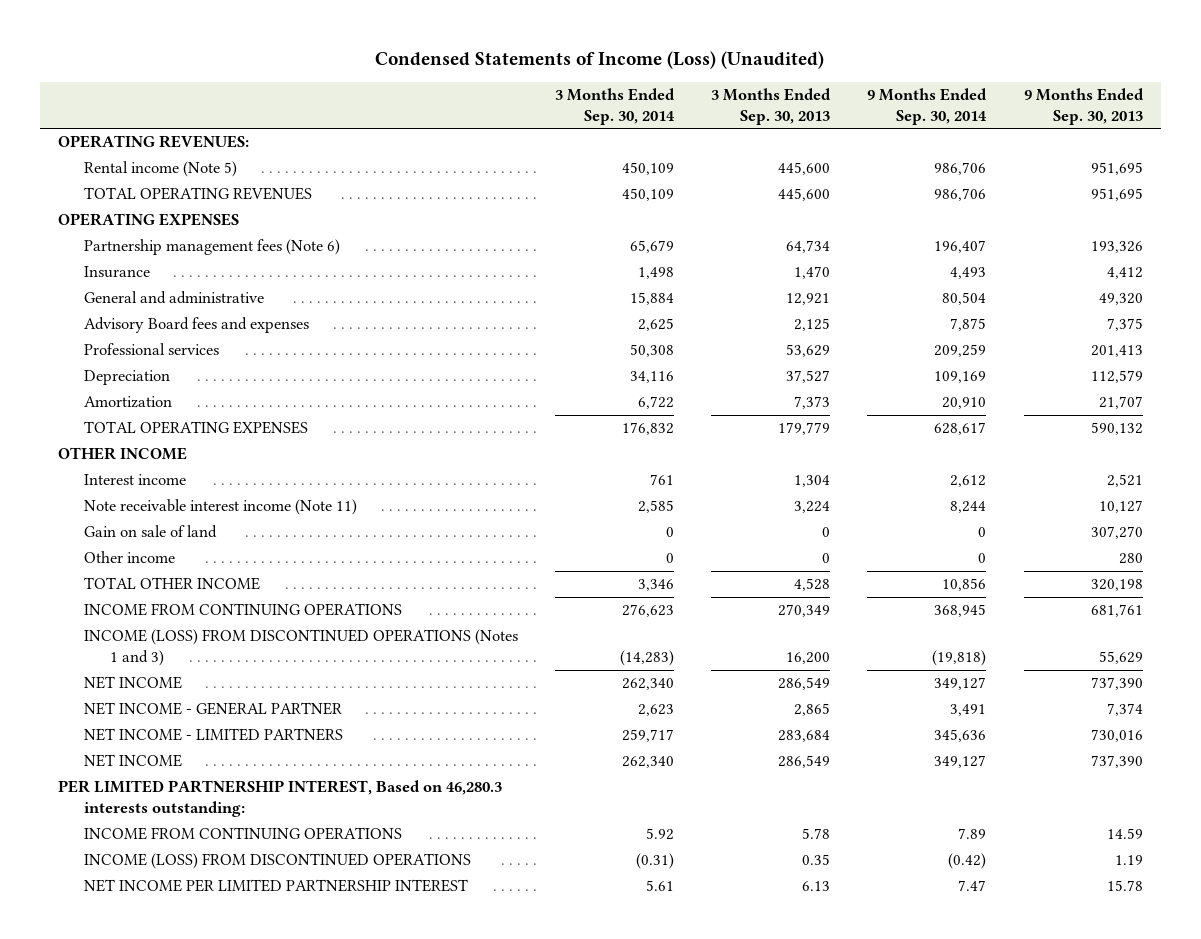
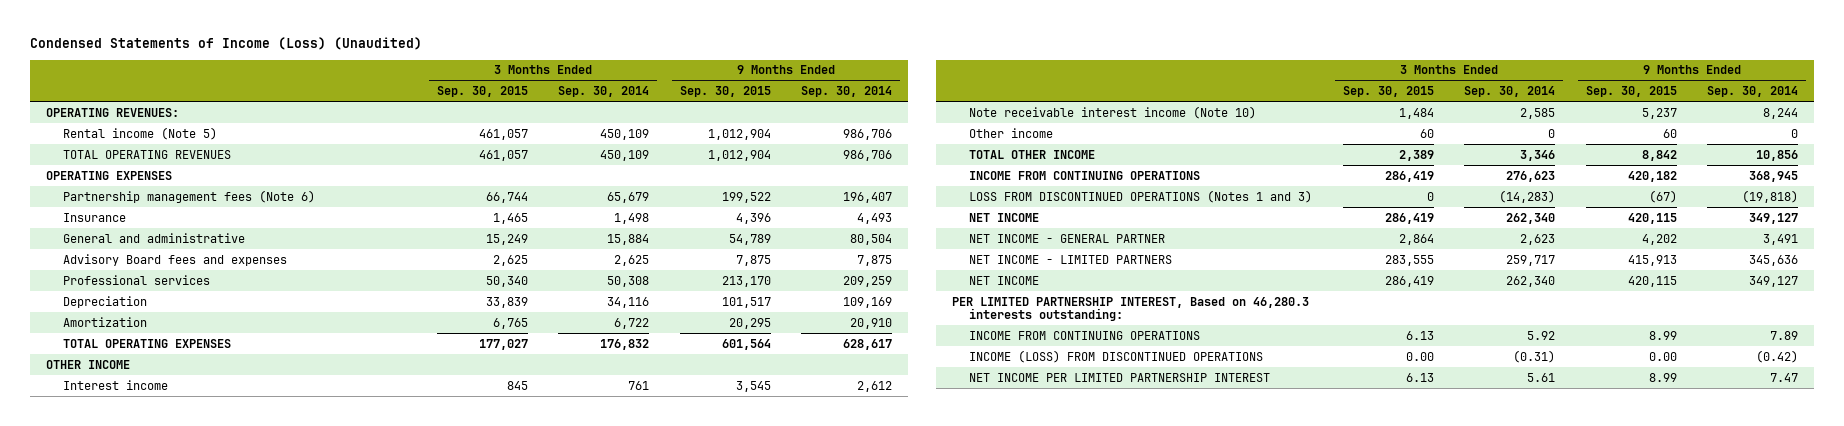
[711,88,832,125] 3 Months Ended Sep. 30, 2013 -> none
[1023,88,1144,125] 9 Months Ended Sep. 30, 2013 -> none
none -> [436,86,528,98] Sep. 30, 2015
none -> [679,86,771,98] Sep. 30, 2015
[84,525,218,539] Gain on sale of land -> none
[84,499,358,516] Note receivable interest income (Note 11) -> [969,105,1257,119] Note receivable interest income (Note 10)
[84,629,519,667] INCOME (LOSS) FROM DISCONTINUED OPERATIONS (Notes 1 and 3) -> [969,189,1313,203] LOSS FROM DISCONTINUED OPERATIONS (Notes 1 and 3)

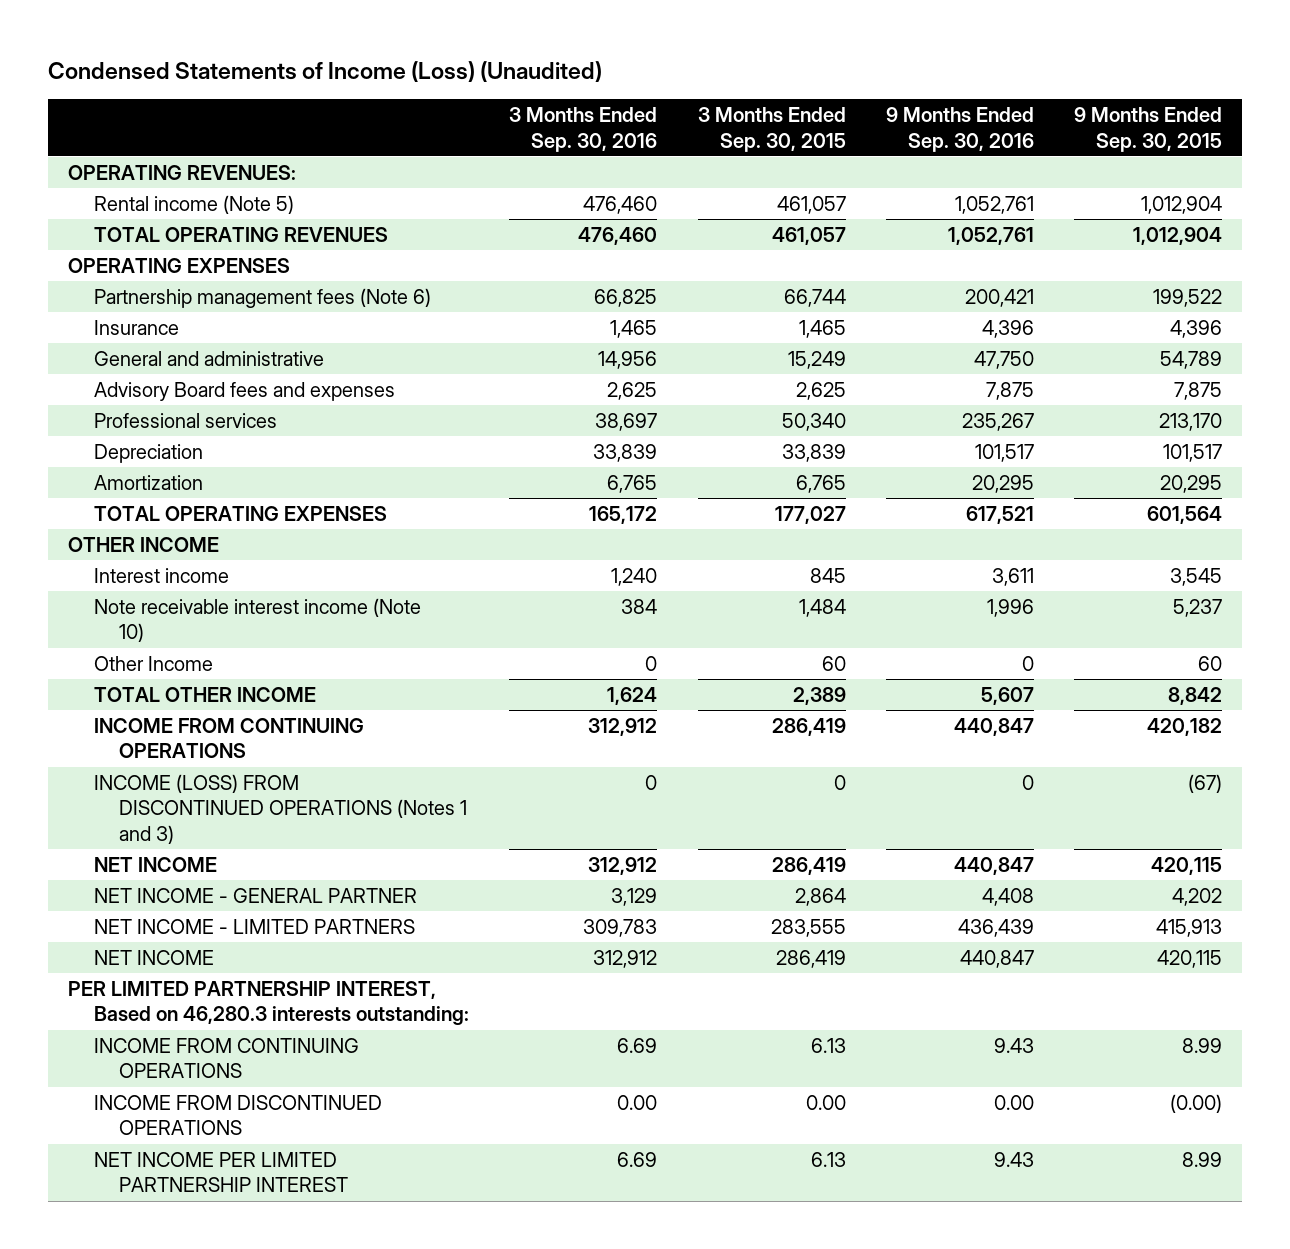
[558,86,650,98] Sep. 30, 2014 -> none
[801,86,893,98] Sep. 30, 2014 -> none
none -> [509,107,658,152] 3 Months Ended Sep. 30, 2016
none -> [885,107,1034,152] 9 Months Ended Sep. 30, 2016
[969,127,1054,138] Other income -> [93,655,213,671] Other Income
[969,189,1313,203] LOSS FROM DISCONTINUED OPERATIONS (Notes 1 and 3) -> [93,773,468,844] INCOME (LOSS) FROM DISCONTINUED OPERATIONS (Notes 1 and 3)
[969,349,1264,363] INCOME (LOSS) FROM DISCONTINUED OPERATIONS -> [93,1094,382,1136] INCOME FROM DISCONTINUED OPERATIONS
[1648,351,1677,361] 0.00 -> [1170,1093,1223,1113] (0.00)

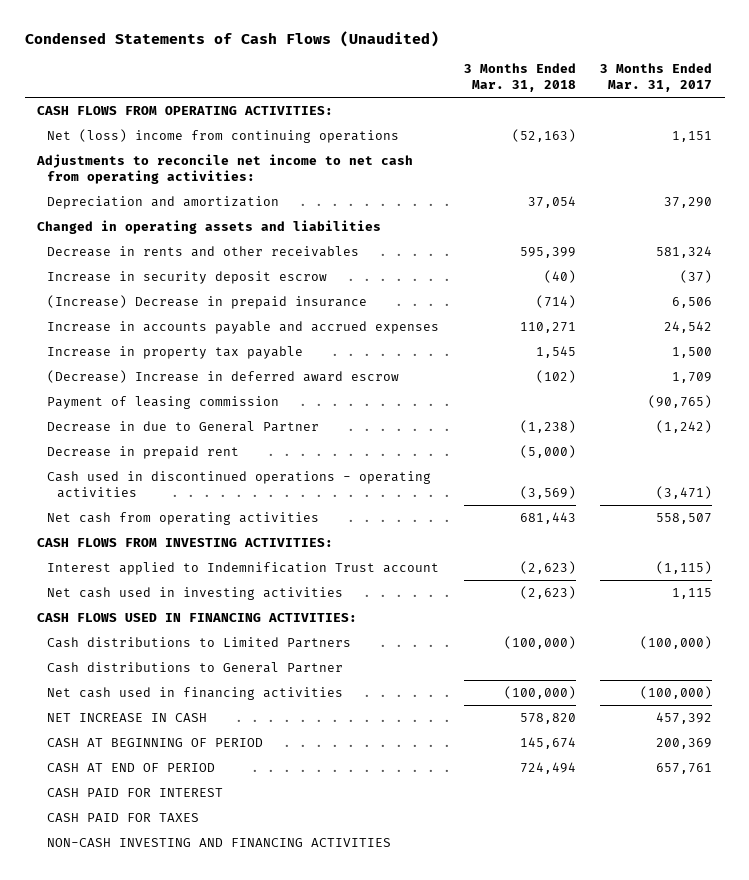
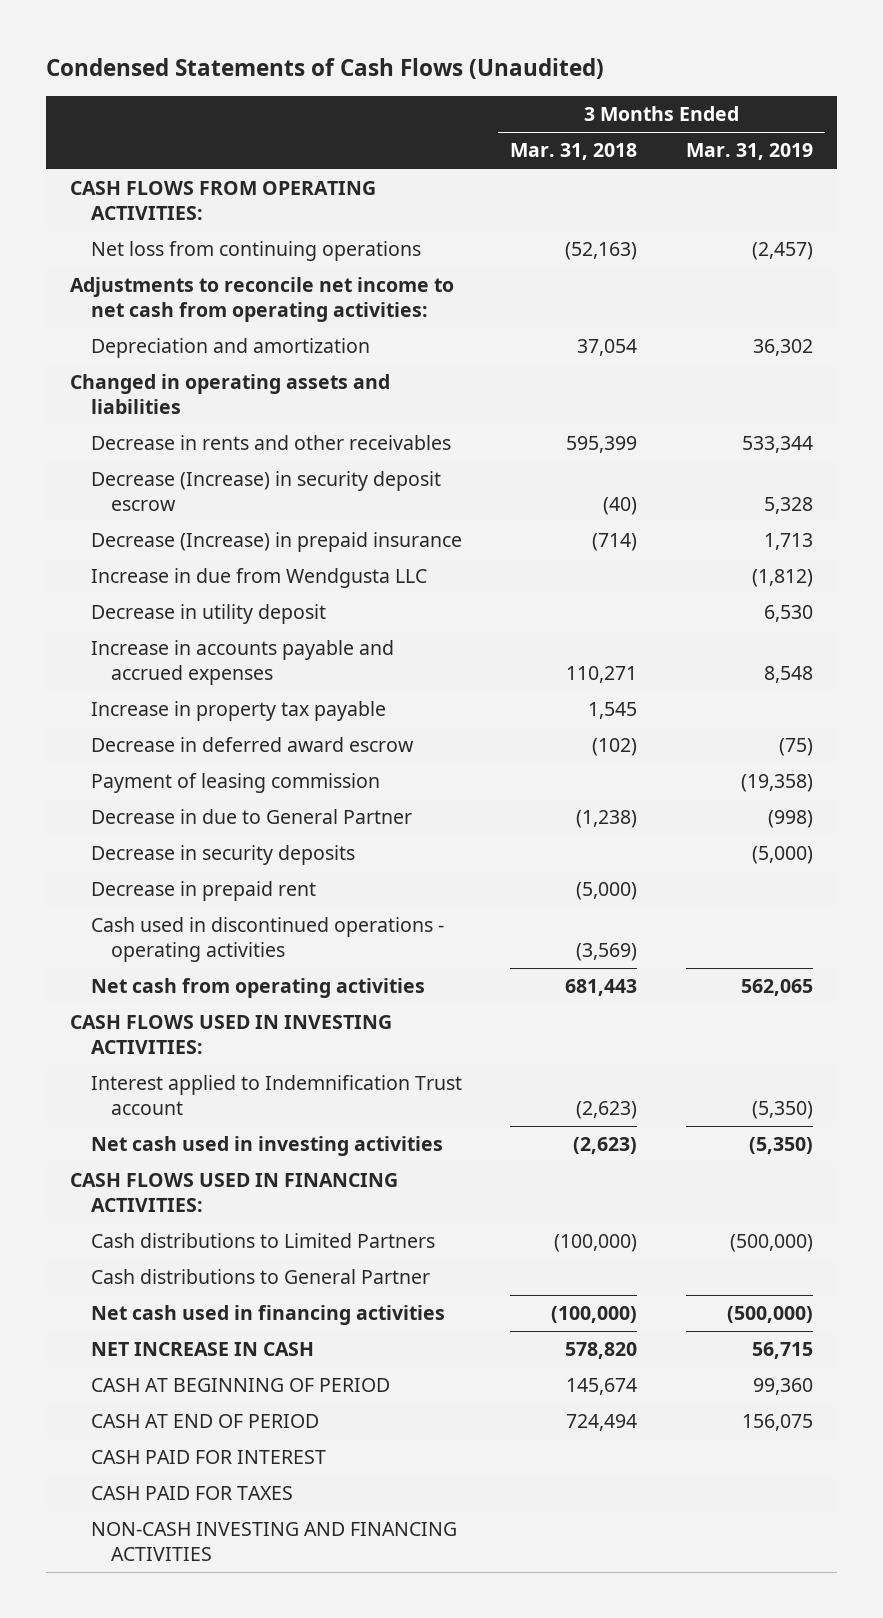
[600,63,713,93] 3 Months Ended Mar. 31, 2017 -> none
none -> [685,143,813,161] Mar. 31, 2019
[46,128,399,143] Net (loss) income from continuing operations -> [90,241,421,262] Net loss from continuing operations
[46,270,327,284] Increase in security deposit escrow -> [90,471,441,511] Decrease (Increase) in security deposit escrow
[46,294,367,309] (Increase) Decrease in prepaid insurance -> [90,532,462,553] Decrease (Increase) in prepaid insurance
none -> [90,568,427,589] Increase in due from Wendgusta LLC
none -> [90,604,326,625] Decrease in utility deposit
[46,369,399,383] (Decrease) Increase in deferred award escrow -> [90,737,414,753] Decrease in deferred award escrow
none -> [90,845,355,866] Decrease in security deposits
[37,537,334,547] CASH FLOWS FROM INVESTING ACTIVITIES: -> [70,1015,393,1054] CASH FLOWS USED IN INVESTING ACTIVITIES:

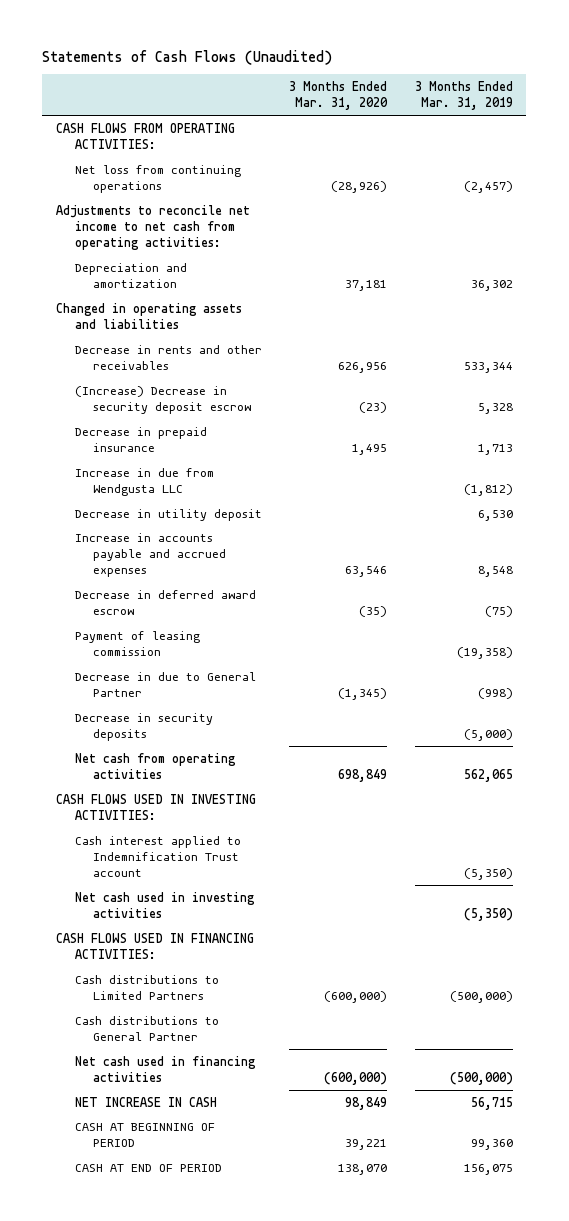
[45,58,604,80] Condensed Statements of Cash Flows (Unaudited) -> [42,49,333,65] Statements of Cash Flows (Unaudited)
[510,143,638,161] Mar. 31, 2018 -> none
none -> [289,80,389,111] 3 Months Ended Mar. 31, 2020
[90,471,441,511] Decrease (Increase) in security deposit escrow -> [74,385,252,414] (Increase) Decrease in security deposit escrow
[90,532,462,553] Decrease (Increase) in prepaid insurance -> [74,426,207,452] Decrease in prepaid insurance
[90,701,386,722] Increase in property tax payable -> none
[90,881,316,902] Decrease in prepaid rent -> none
[90,917,444,962] Cash used in discontinued operations - operating activities -> none
[90,1075,462,1115] Interest applied to Indemnification Trust account -> [74,835,241,878] Cash interest applied to Indemnification Trust account
[90,1450,326,1465] CASH PAID FOR INTEREST -> none
[90,1486,293,1501] CASH PAID FOR TAXES -> none
[90,1522,457,1561] NON-CASH INVESTING AND FINANCING ACTIVITIES -> none

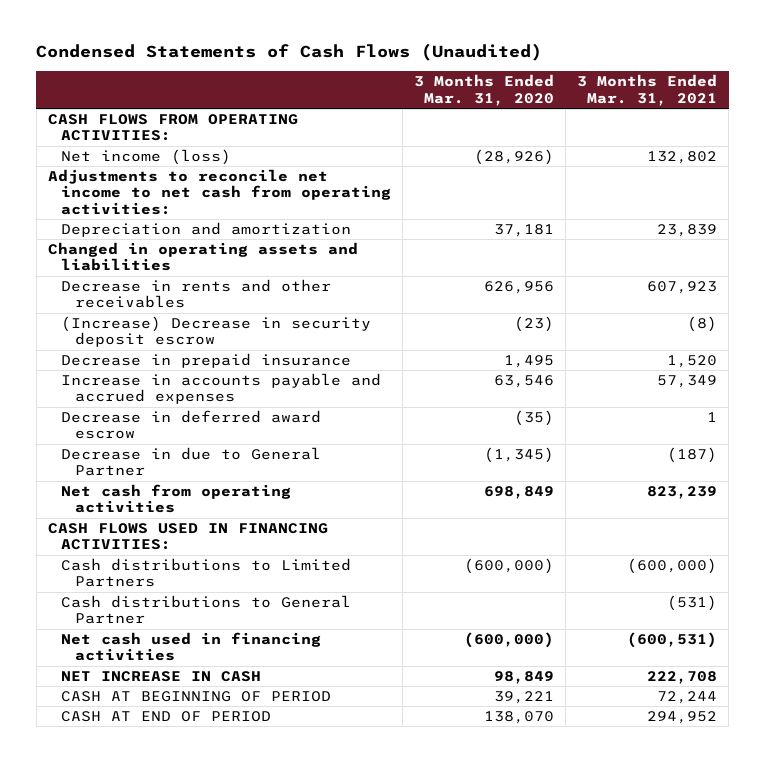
[42,49,333,65] Statements of Cash Flows (Unaudited) -> [36,43,543,62] Condensed Statements of Cash Flows (Unaudited)
[414,80,513,111] 3 Months Ended Mar. 31, 2019 -> none
none -> [577,74,718,106] 3 Months Ended Mar. 31, 2021
[74,164,241,193] Net loss from continuing operations -> [61,148,232,165] Net income (loss)
[74,467,214,496] Increase in due from Wendgusta LLC -> none
[74,508,262,521] Decrease in utility deposit -> none
[74,630,200,656] Payment of leasing commission -> none
[74,712,213,741] Decrease in security deposits -> none
[55,793,256,820] CASH FLOWS USED IN INVESTING ACTIVITIES: -> none
[74,835,241,878] Cash interest applied to Indemnification Trust account -> none
[74,891,255,918] Net cash used in investing activities -> none

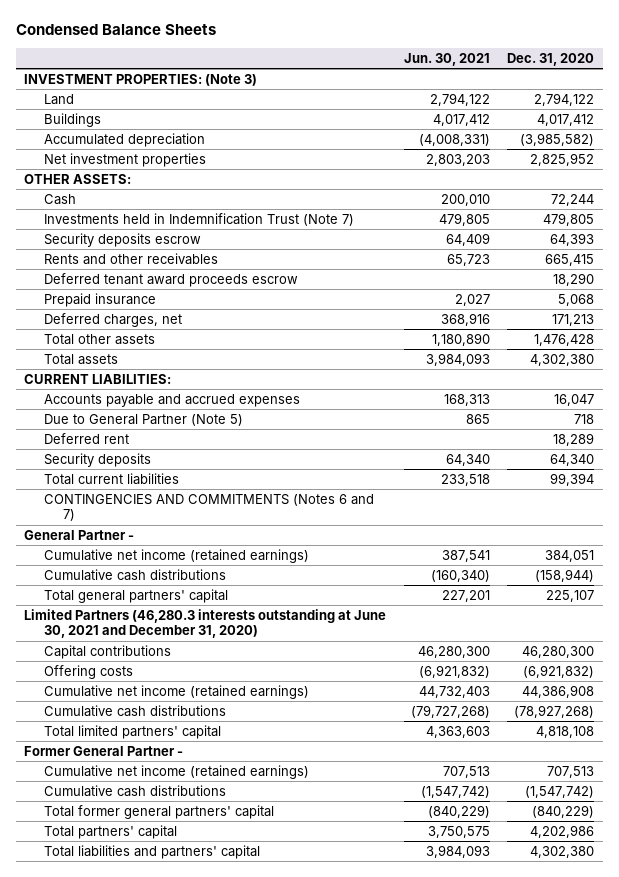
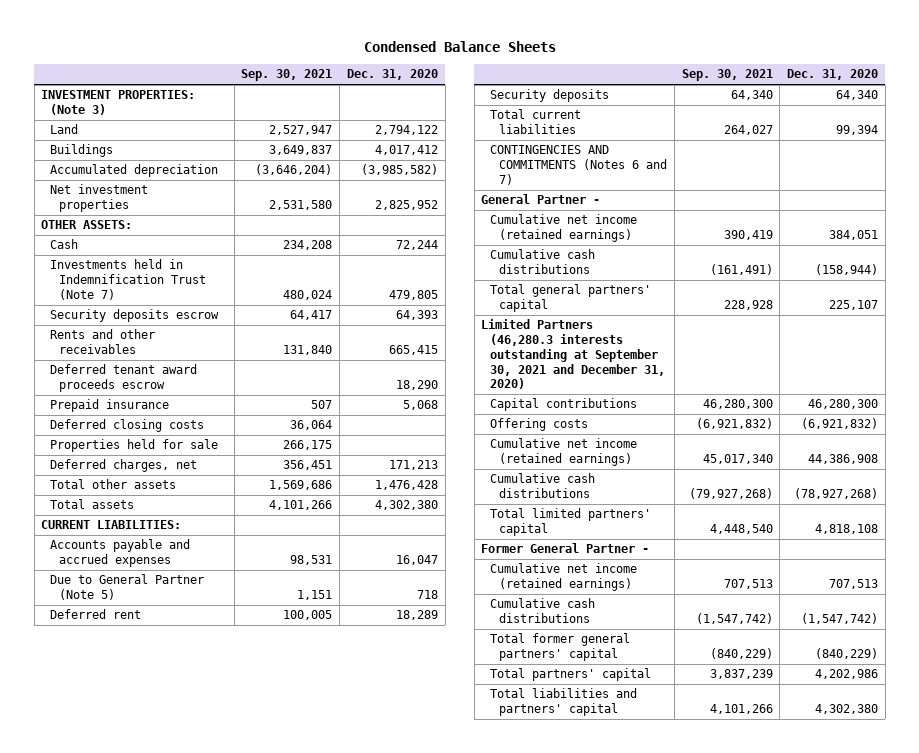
[403,52,490,66] Jun. 30, 2021 -> none
none -> [241,69,333,82] Sep. 30, 2021
none -> [50,419,205,433] Deferred closing costs
none -> [50,439,219,453] Properties held for sale
[24,608,387,639] Limited Partners (46,280.3 interests outstanding at June 30, 2021 and December 31, 2020) -> [481,319,666,390] Limited Partners (46,280.3 interests outstanding at September 30, 2021 and December 31, 2020)

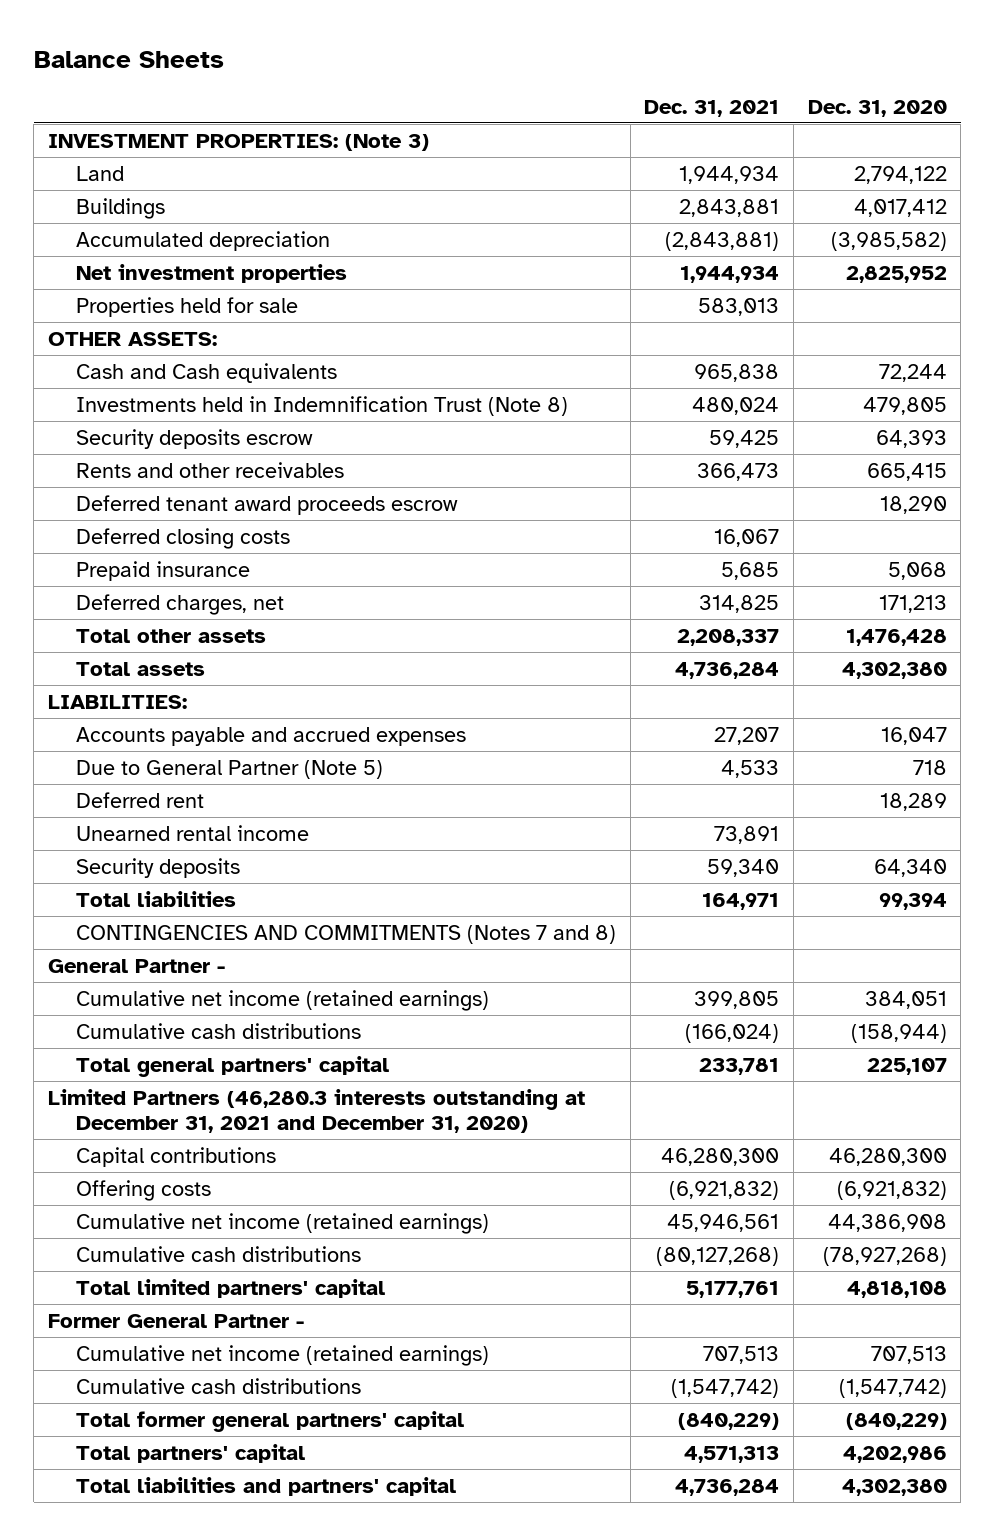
[363,40,556,52] Condensed Balance Sheets -> [33,51,224,69] Balance Sheets
[241,69,333,82] Sep. 30, 2021 -> none
none -> [644,99,780,117] Dec. 31, 2021
[50,439,219,453] Properties held for sale -> [75,296,298,317] Properties held for sale
[50,239,79,250] Cash -> [75,362,337,383] Cash and Cash equivalents
[50,259,207,300] Investments held in Indemnification Trust (Note 7) -> [75,395,568,416] Investments held in Indemnification Trust (Note 8)
[50,399,170,413] Prepaid insurance -> [75,560,250,581] Prepaid insurance
[41,520,182,530] CURRENT LIABILITIES: -> [48,694,188,709] LIABILITIES:
none -> [75,824,309,841] Unearned rental income
[490,109,582,135] Total current liabilities -> [75,890,236,907] Total liabilities
[490,145,668,185] CONTINGENCIES AND COMMITMENTS (Notes 6 and 7) -> [75,924,616,944] CONTINGENCIES AND COMMITMENTS (Notes 7 and 8)
[481,319,666,390] Limited Partners (46,280.3 interests outstanding at September 30, 2021 and December 31, 2020) -> [48,1088,586,1134] Limited Partners (46,280.3 interests outstanding at December 31, 2021 and December 31, 2020)

